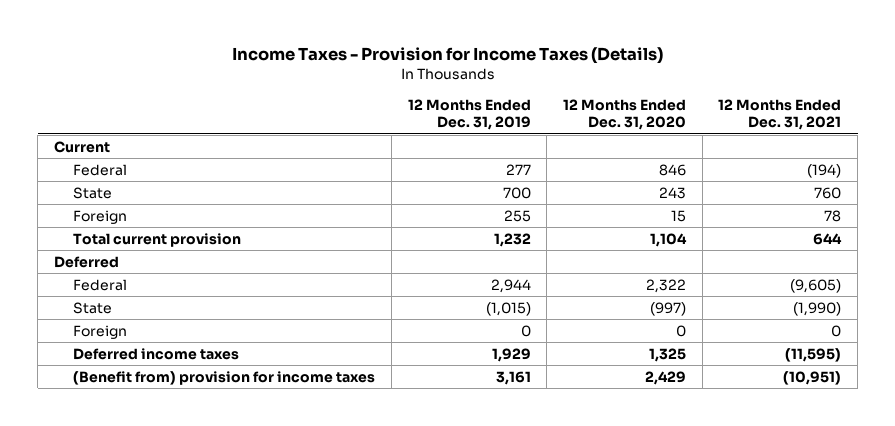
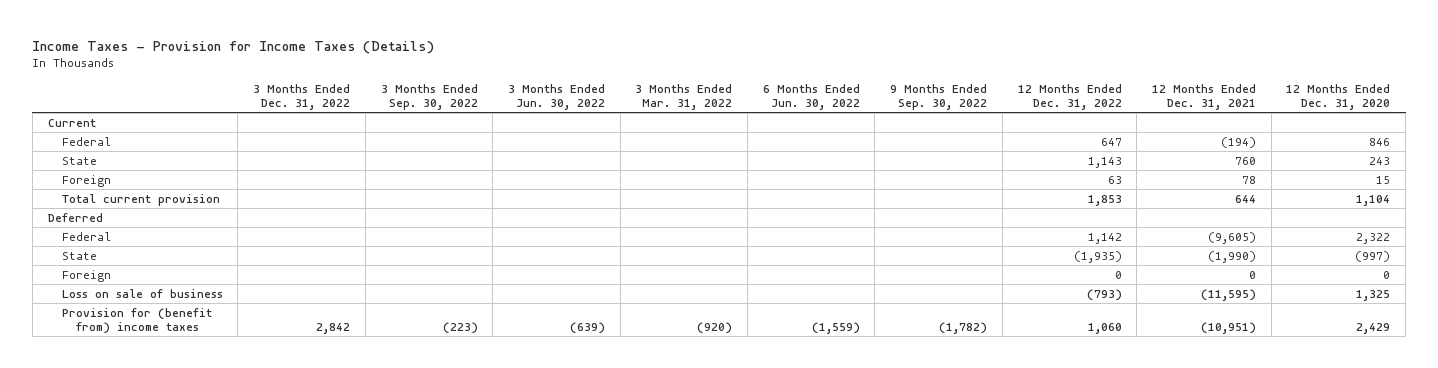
[407,98,531,131] 12 Months Ended Dec. 31, 2019 -> none
none -> [253,83,351,110] 3 Months Ended Dec. 31, 2022
none -> [380,83,478,110] 3 Months Ended Sep. 30, 2022
none -> [507,83,605,110] 3 Months Ended Jun. 30, 2022
none -> [635,83,733,110] 3 Months Ended Mar. 31, 2022
none -> [762,83,860,110] 6 Months Ended Jun. 30, 2022
none -> [890,83,988,110] 9 Months Ended Sep. 30, 2022
none -> [1017,83,1122,110] 12 Months Ended Dec. 31, 2022
[73,347,240,360] Deferred income taxes -> [61,288,223,298] Loss on sale of business
[73,370,376,385] (Benefit from) provision for income taxes -> [61,307,212,334] Provision for (benefit from) income taxes

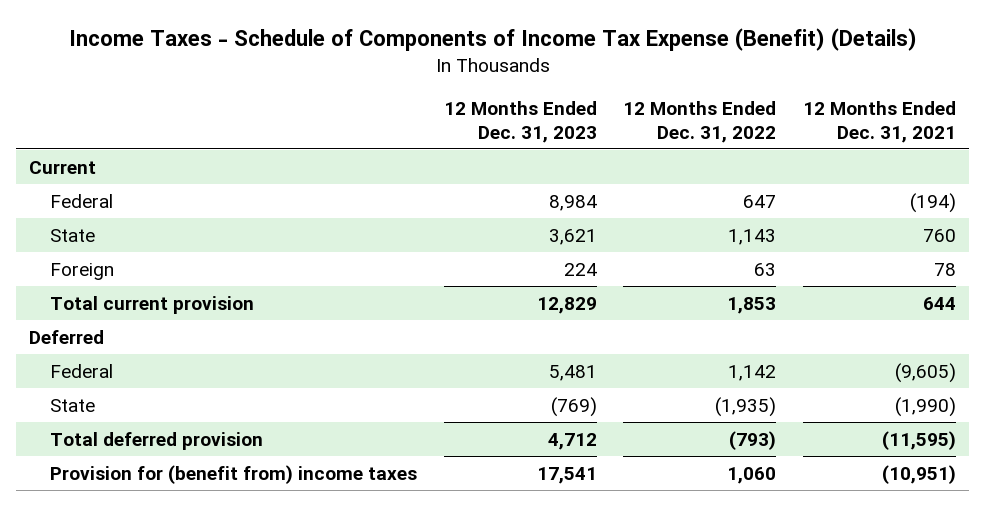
[32,40,435,54] Income Taxes - Provision for Income Taxes (Details) -> [68,28,917,52] Income Taxes - Schedule of Components of Income Tax Expense (Benefit) (Details)
[253,83,351,110] 3 Months Ended Dec. 31, 2022 -> none
[380,83,478,110] 3 Months Ended Sep. 30, 2022 -> none
[507,83,605,110] 3 Months Ended Jun. 30, 2022 -> none
[635,83,733,110] 3 Months Ended Mar. 31, 2022 -> none
[762,83,860,110] 6 Months Ended Jun. 30, 2022 -> none
[890,83,988,110] 9 Months Ended Sep. 30, 2022 -> none
[1286,83,1391,110] 12 Months Ended Dec. 31, 2020 -> none
none -> [443,101,597,143] 12 Months Ended Dec. 31, 2023
[61,269,111,282] Foreign -> none
[61,288,223,298] Loss on sale of business -> [49,431,263,450] Total deferred provision

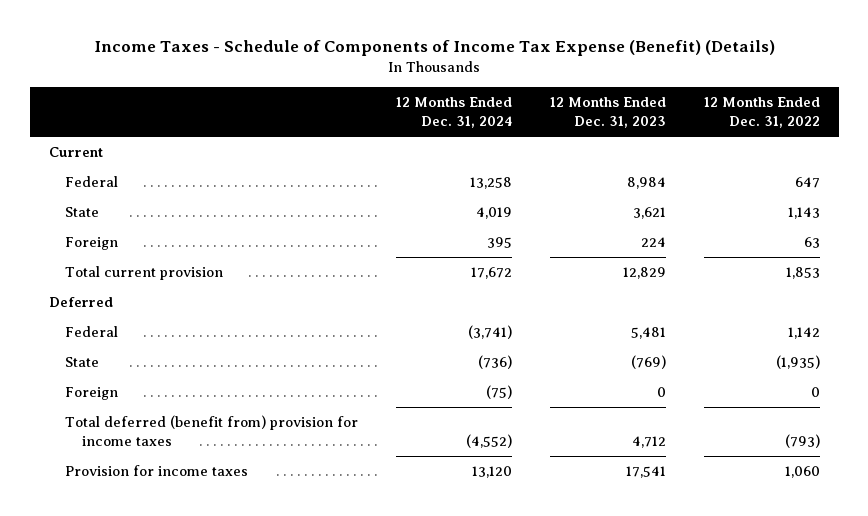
[802,101,956,143] 12 Months Ended Dec. 31, 2021 -> none
none -> [396,97,513,128] 12 Months Ended Dec. 31, 2024
none -> [65,387,119,401] Foreign
[49,431,263,450] Total deferred provision -> [65,415,359,447] Total deferred (benefit from) provision for income taxes
[49,464,417,484] Provision for (benefit from) income taxes -> [65,465,249,477] Provision for income taxes

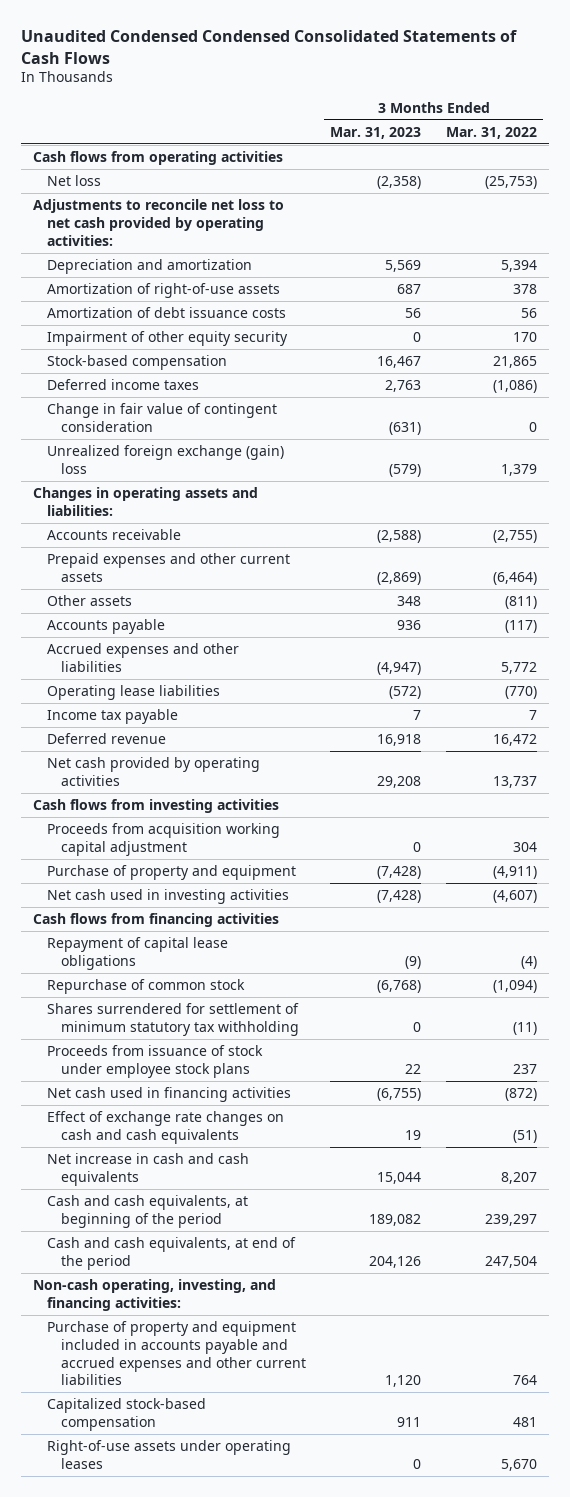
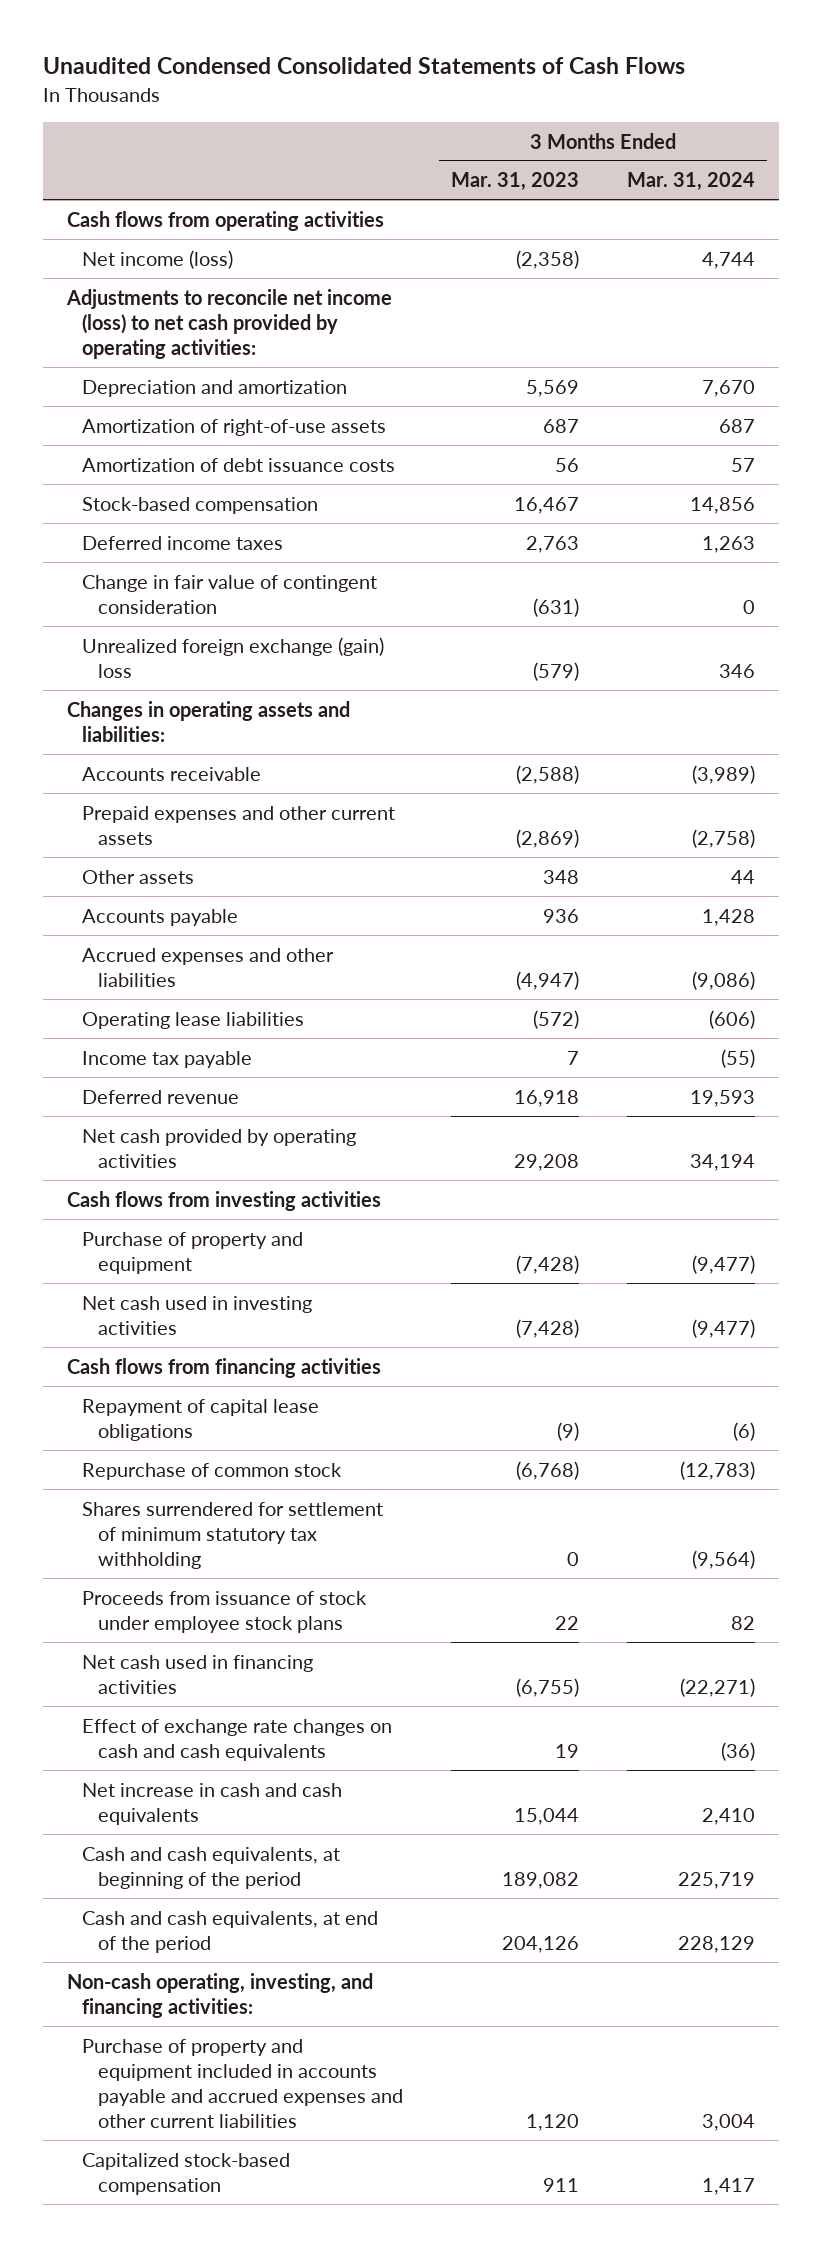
[20,30,517,64] Unaudited Condensed Condensed Consolidated Statements of Cash Flows -> [43,57,686,75] Unaudited Condensed Consolidated Statements of Cash Flows
[445,126,537,139] Mar. 31, 2022 -> none
none -> [626,172,755,192] Mar. 31, 2024
[46,174,101,186] Net loss -> [82,249,234,269] Net income (loss)
[33,198,285,246] Adjustments to reconcile net loss to net cash provided by operating activities: -> [66,288,393,359] Adjustments to reconcile net income (loss) to net cash provided by operating activities:
[46,330,288,346] Impairment of other equity security -> none
[46,822,280,856] Proceeds from acquisition working capital adjustment -> none
[46,1439,291,1469] Right-of-use assets under operating leases -> none

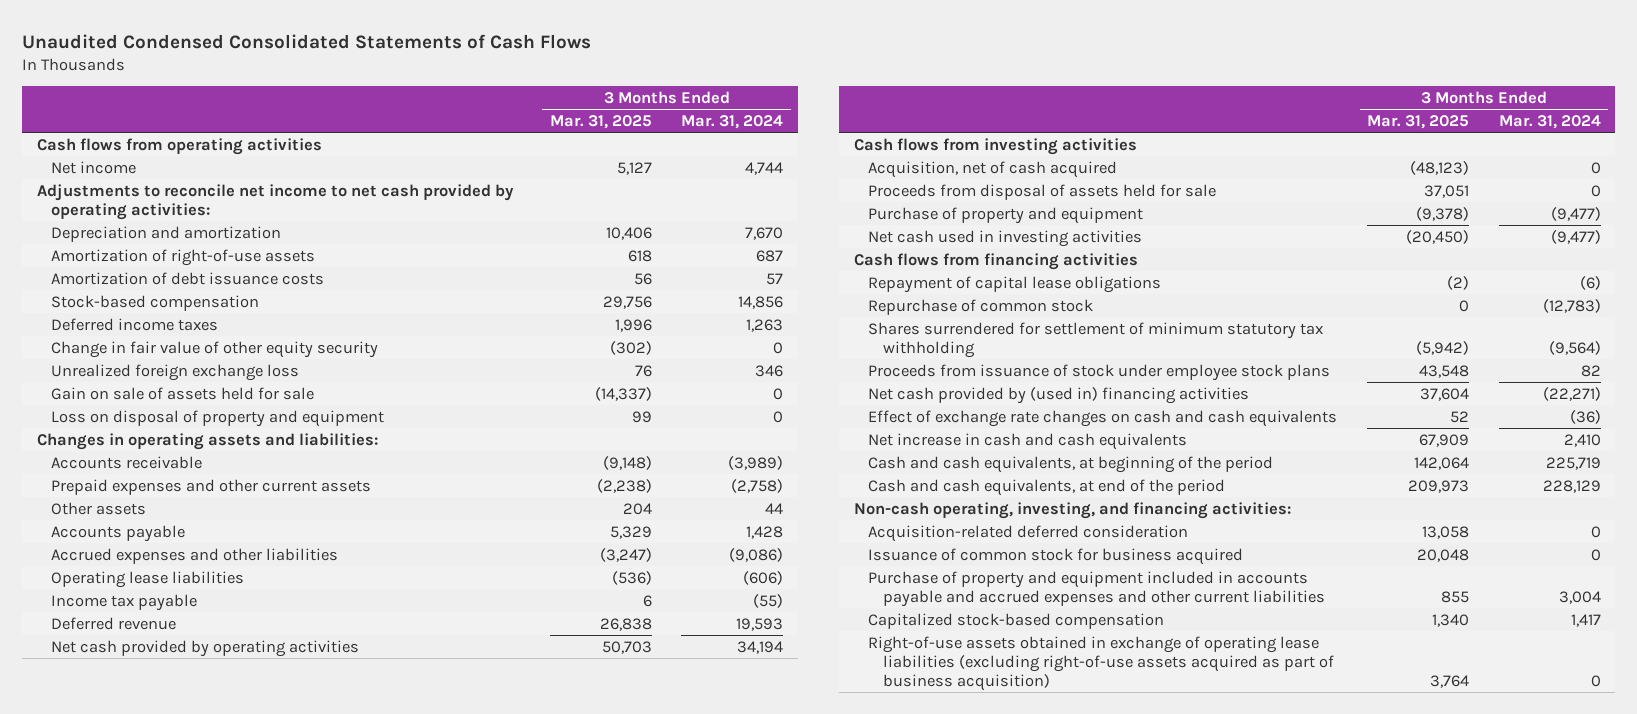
[450,172,579,192] Mar. 31, 2023 -> none
none -> [549,115,652,130] Mar. 31, 2025
[82,249,234,269] Net income (loss) -> [51,160,137,174] Net income
[66,288,393,359] Adjustments to reconcile net income (loss) to net cash provided by operating activities: -> [36,183,514,220] Adjustments to reconcile net income to net cash provided by operating activities:
[82,574,378,614] Change in fair value of contingent consideration -> [51,340,379,358] Change in fair value of other equity security
[82,636,385,678] Unrealized foreign exchange (gain) loss -> [51,363,300,381] Unrealized foreign exchange loss
none -> [51,386,315,400] Gain on sale of assets held for sale
none -> [51,409,385,427] Loss on disposal of property and equipment
none -> [868,160,1118,178] Acquisition, net of cash acquired
none -> [868,183,1217,200] Proceeds from disposal of assets held for sale
[82,1654,314,1694] Net cash used in financing activities -> [868,386,1250,404] Net cash provided by (used in) financing activities
none -> [868,524,1189,542] Acquisition-related deferred consideration
none -> [868,547,1244,565] Issuance of common stock for business acquired
none -> [868,635,1334,691] Right-of-use assets obtained in exchange of operating lease liabilities (excluding right-of-use assets acquired as part of business acquisition)

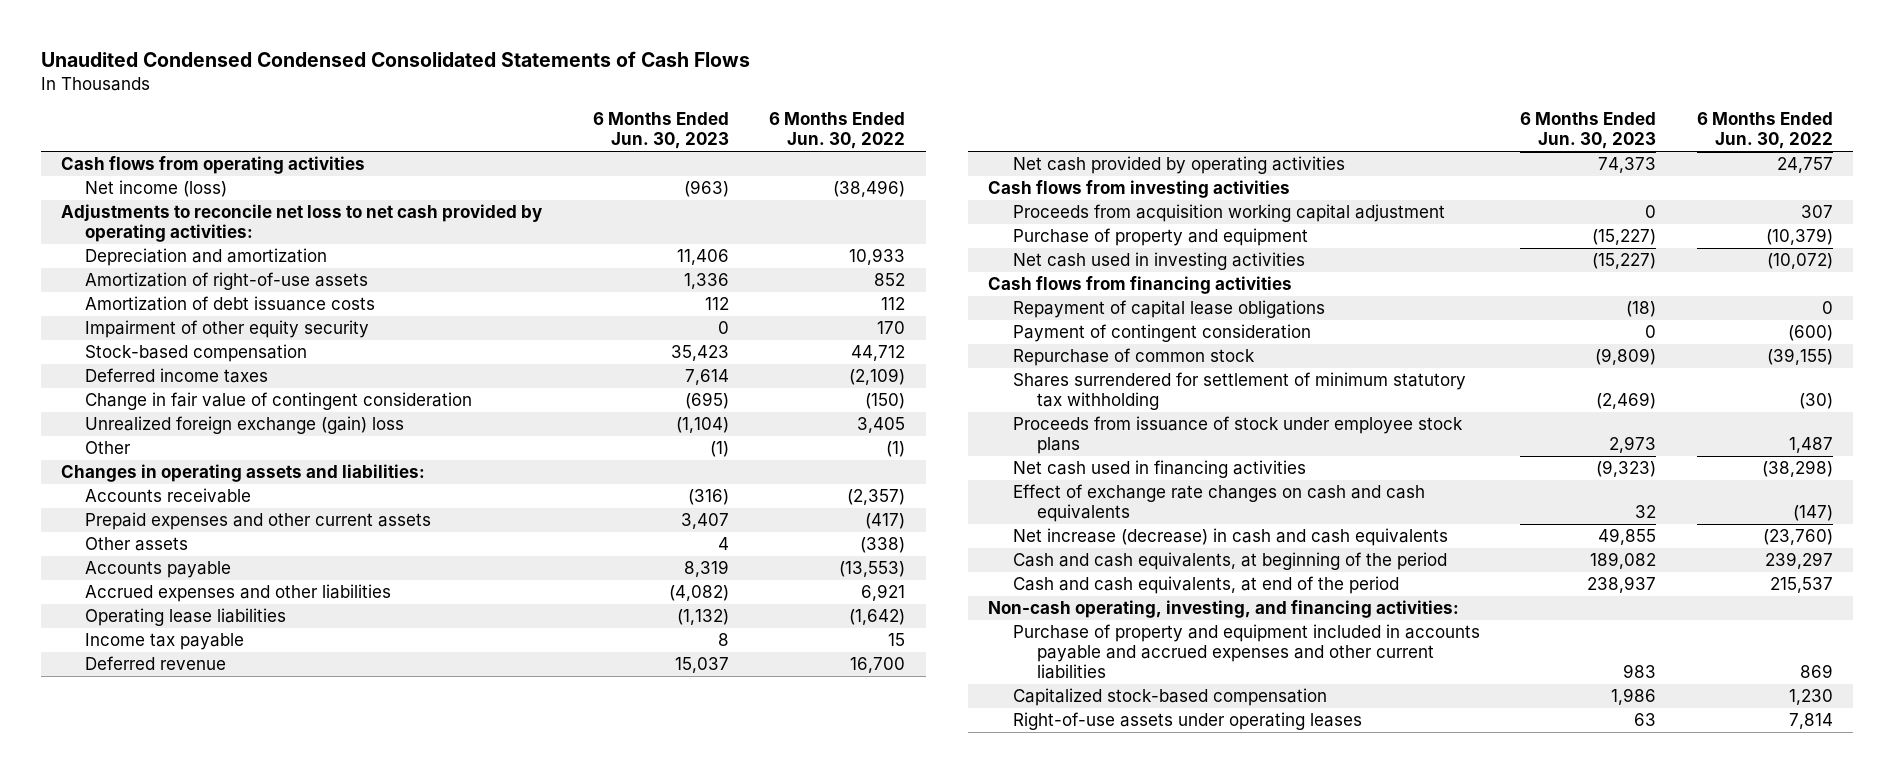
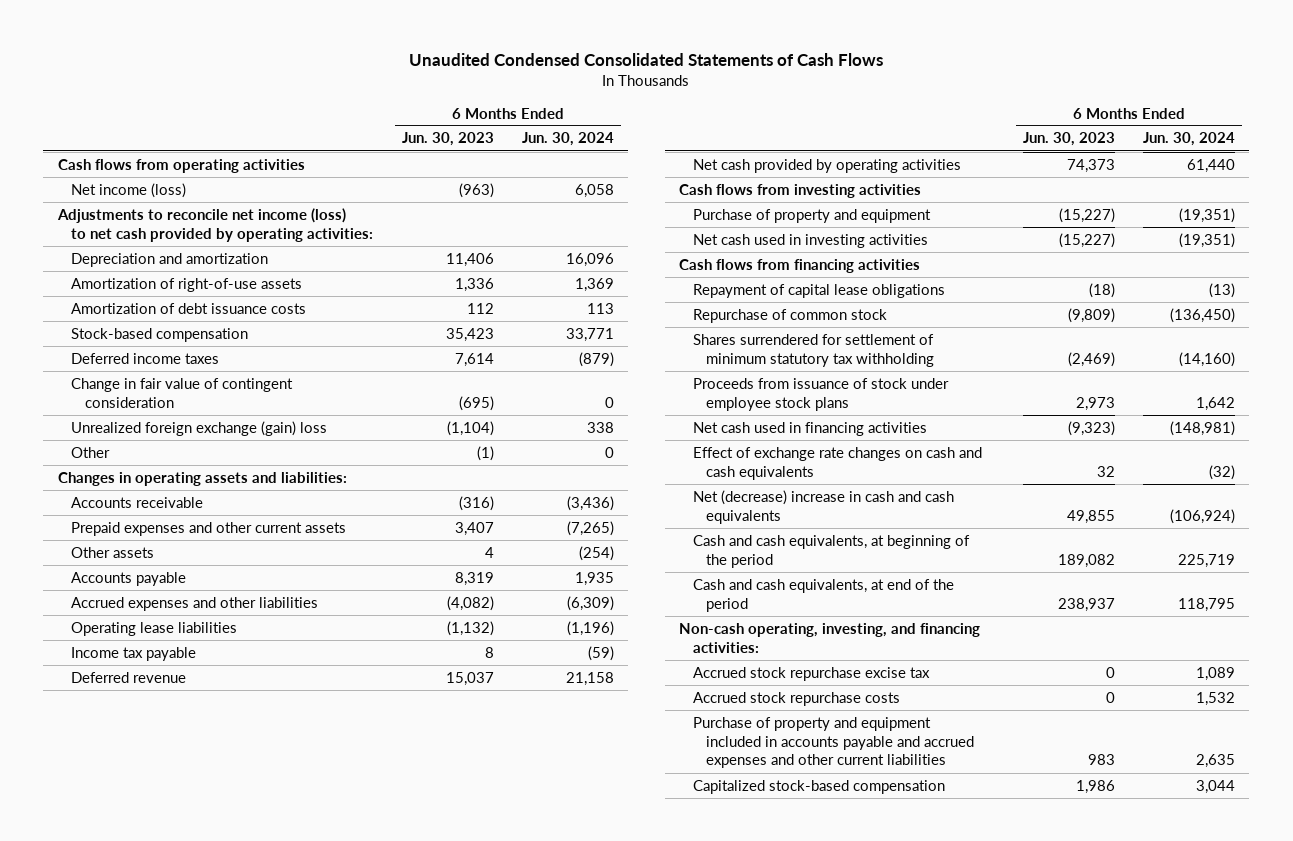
[40,51,750,68] Unaudited Condensed Condensed Consolidated Statements of Cash Flows -> [409,53,884,67] Unaudited Condensed Consolidated Statements of Cash Flows
[769,112,906,150] 6 Months Ended Jun. 30, 2022 -> none
none -> [521,132,614,147] Jun. 30, 2024
[60,204,542,243] Adjustments to reconcile net loss to net cash provided by operating activities: -> [56,207,374,242] Adjustments to reconcile net income (loss) to net cash provided by operating activities:
[85,320,370,339] Impairment of other equity security -> none
[1012,204,1445,223] Proceeds from acquisition working capital adjustment -> none
[1012,324,1311,343] Payment of contingent consideration -> none
[1012,528,1448,547] Net increase (decrease) in cash and cash equivalents -> [692,489,954,524] Net (decrease) increase in cash and cash equivalents
none -> [692,666,930,681] Accrued stock repurchase excise tax
none -> [692,691,900,706] Accrued stock repurchase costs
[1012,712,1362,731] Right-of-use assets under operating leases -> none

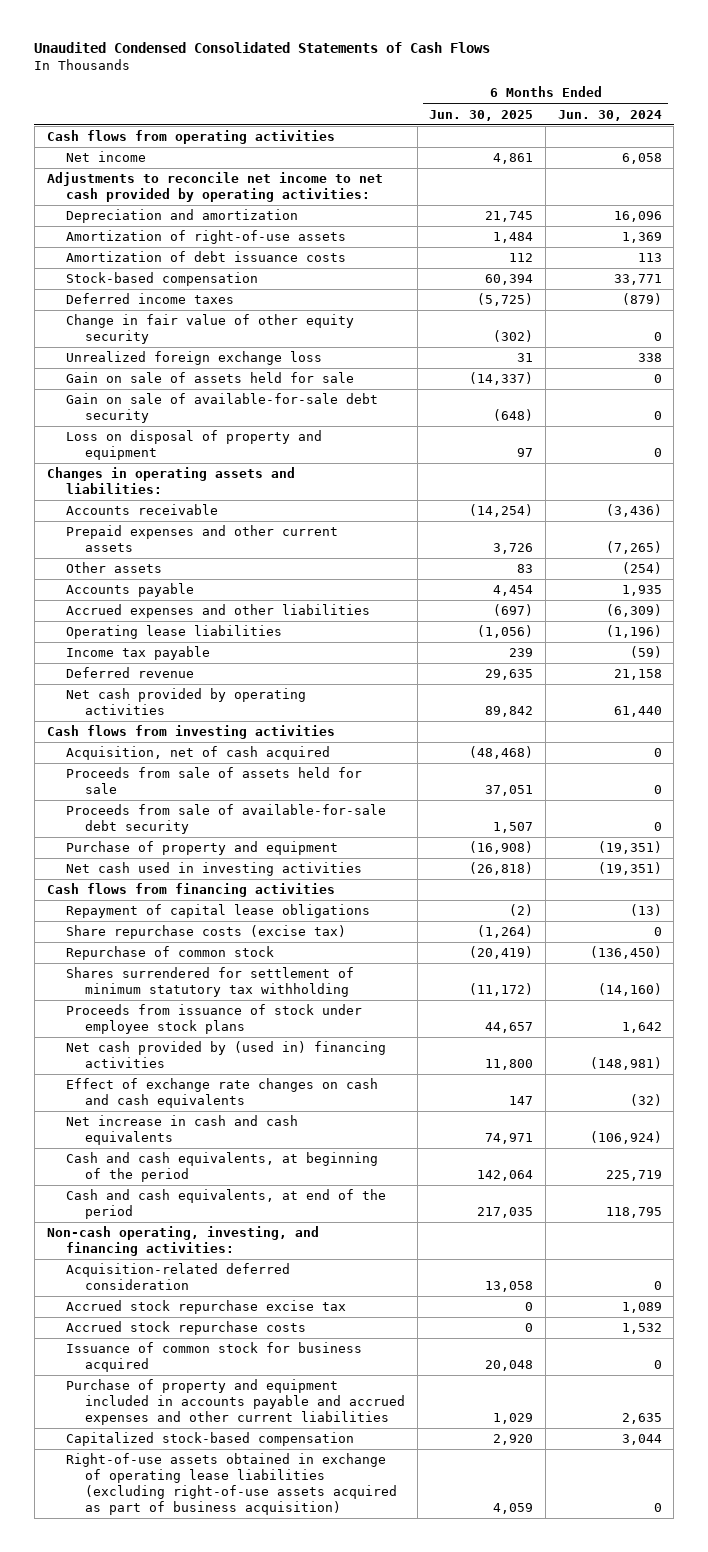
[401,132,494,147] Jun. 30, 2023 -> none
none -> [429,109,534,121] Jun. 30, 2025
[71,182,187,198] Net income (loss) -> [65,151,146,163] Net income
[56,207,374,242] Adjustments to reconcile net income (loss) to net cash provided by operating activities: -> [46,172,383,202] Adjustments to reconcile net income to net cash provided by operating activities:
[71,446,111,458] Other -> none
[71,377,294,408] Change in fair value of contingent consideration -> [65,314,354,344] Change in fair value of other equity security
[71,420,328,436] Unrealized foreign exchange (gain) loss -> [65,351,322,366] Unrealized foreign exchange loss
none -> [65,372,354,384] Gain on sale of assets held for sale
none -> [65,393,378,423] Gain on sale of available-for-sale debt security
none -> [65,430,322,460] Loss on disposal of property and equipment
none -> [65,746,330,761] Acquisition, net of cash acquired
none -> [65,767,362,794] Proceeds from sale of assets held for sale
none -> [65,804,386,834] Proceeds from sale of available-for-sale debt security
none -> [65,925,346,940] Share repurchase costs (excise tax)
[692,421,927,436] Net cash used in financing activities -> [65,1041,386,1068] Net cash provided by (used in) financing activities
[692,489,954,524] Net (decrease) increase in cash and cash equivalents -> [65,1115,298,1145] Net increase in cash and cash equivalents
none -> [65,1263,290,1290] Acquisition-related deferred consideration
none -> [65,1342,362,1372] Issuance of common stock for business acquired
none -> [65,1453,398,1515] Right-of-use assets obtained in exchange of operating lease liabilities (excluding right-of-use assets acquired as part of business acquisition)

